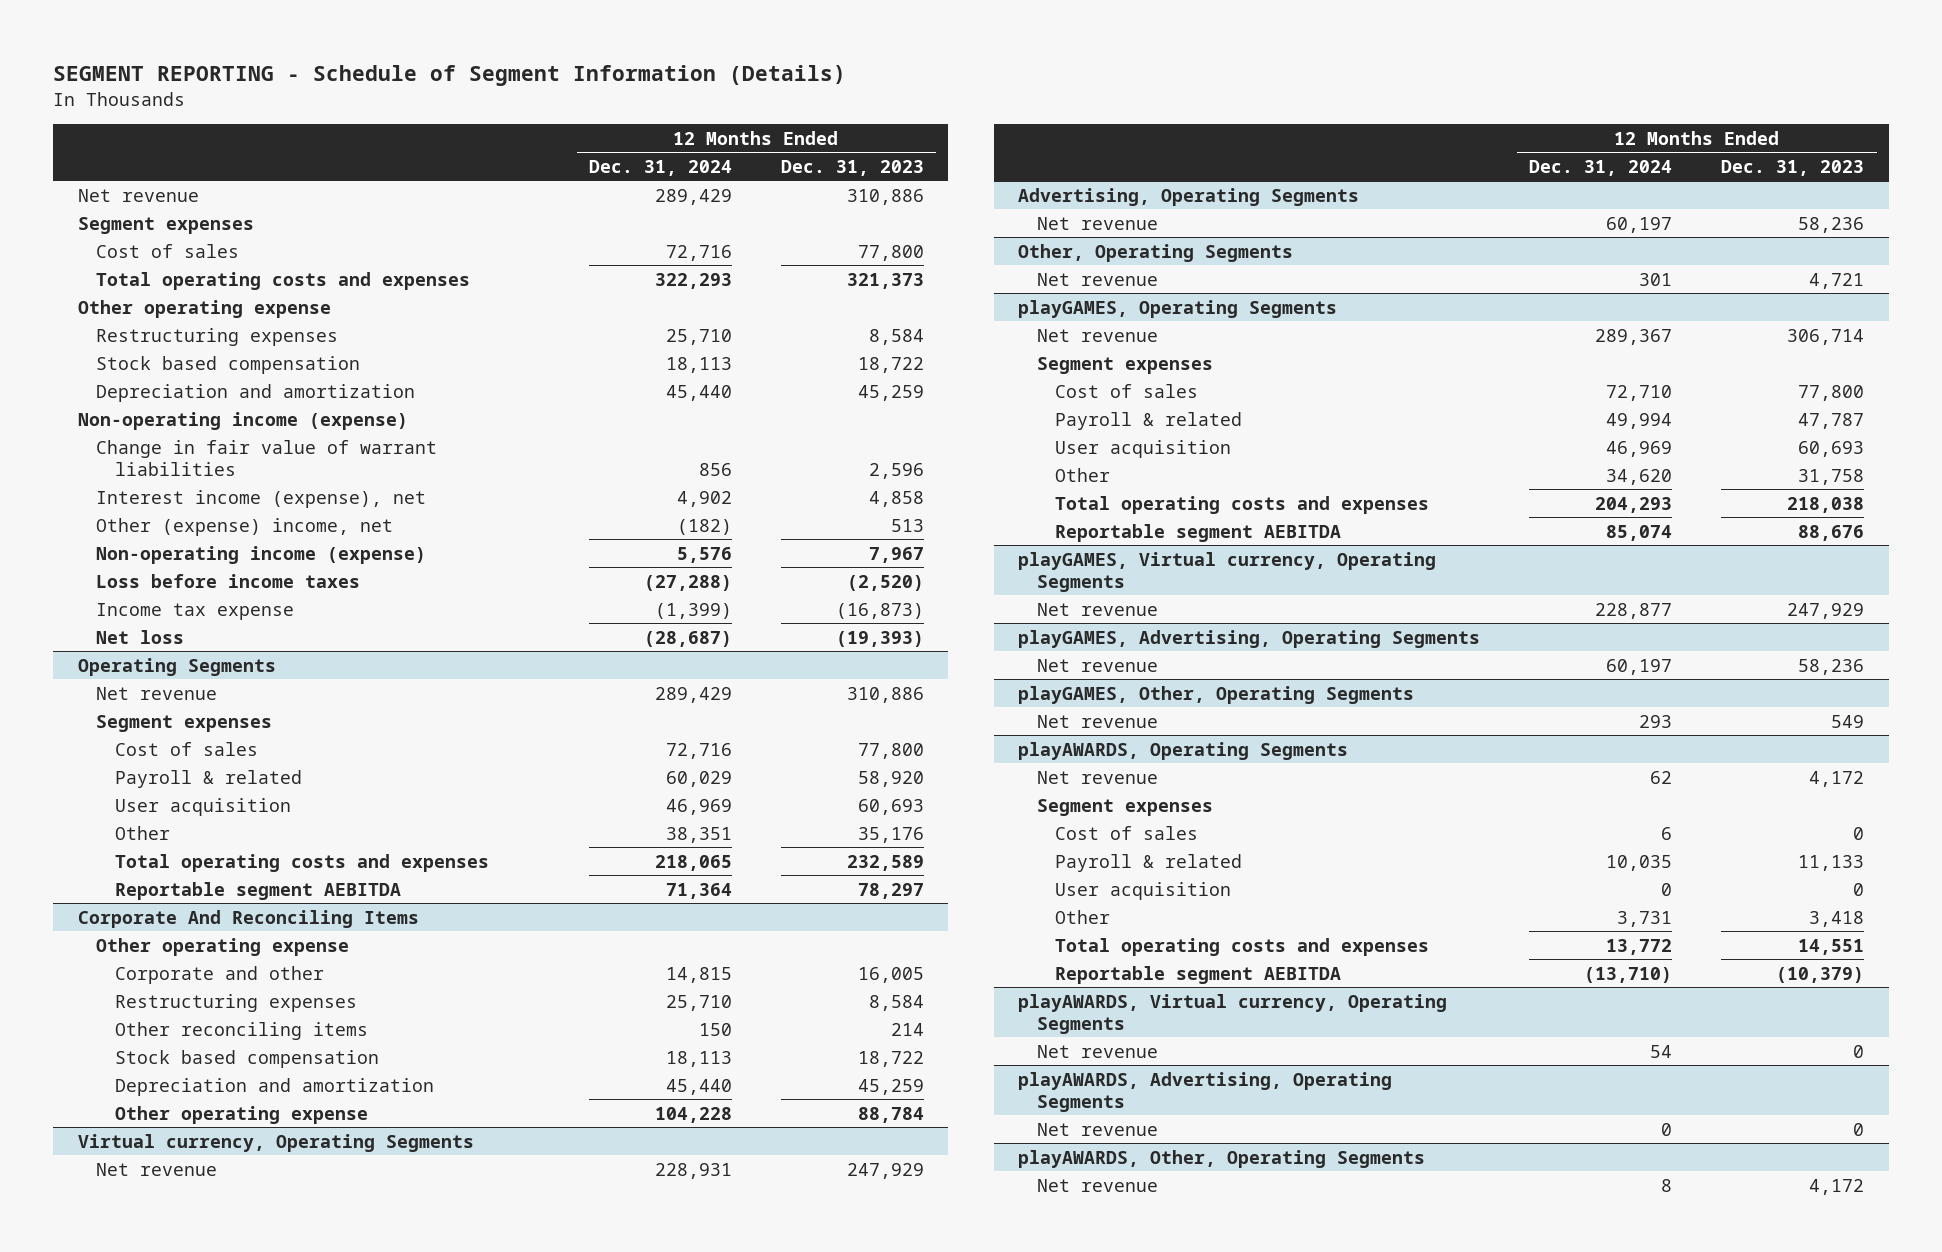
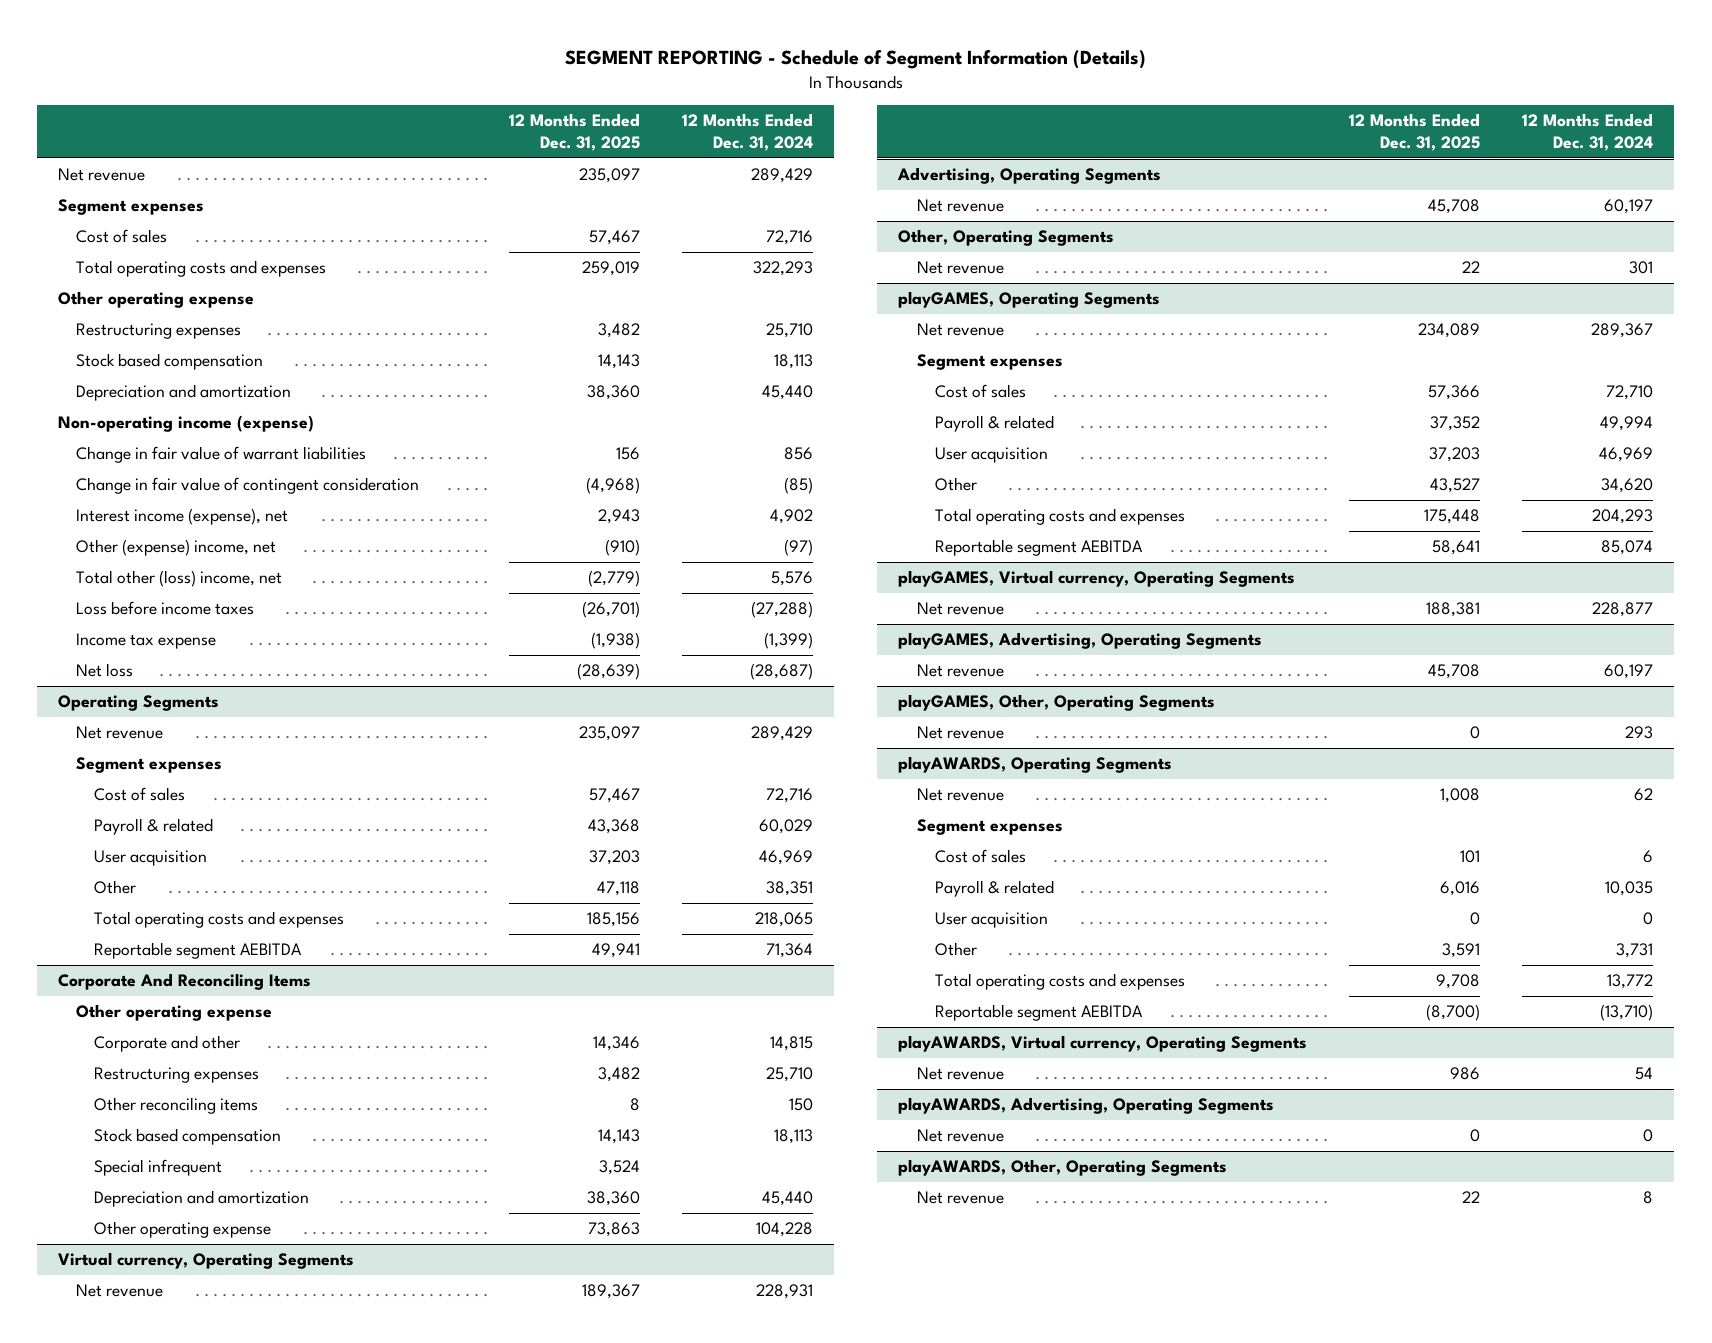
[780,159,924,176] Dec. 31, 2023 -> none
none -> [509,113,641,152] 12 Months Ended Dec. 31, 2025
none -> [76,477,420,495] Change in fair value of contingent consideration
[676,518,732,535] (182) -> [784,539,814,557] (97)
[96,545,427,564] Non-operating income (expense) -> [76,570,283,588] Total other (loss) income, net
none -> [94,1159,223,1177] Special infrequent

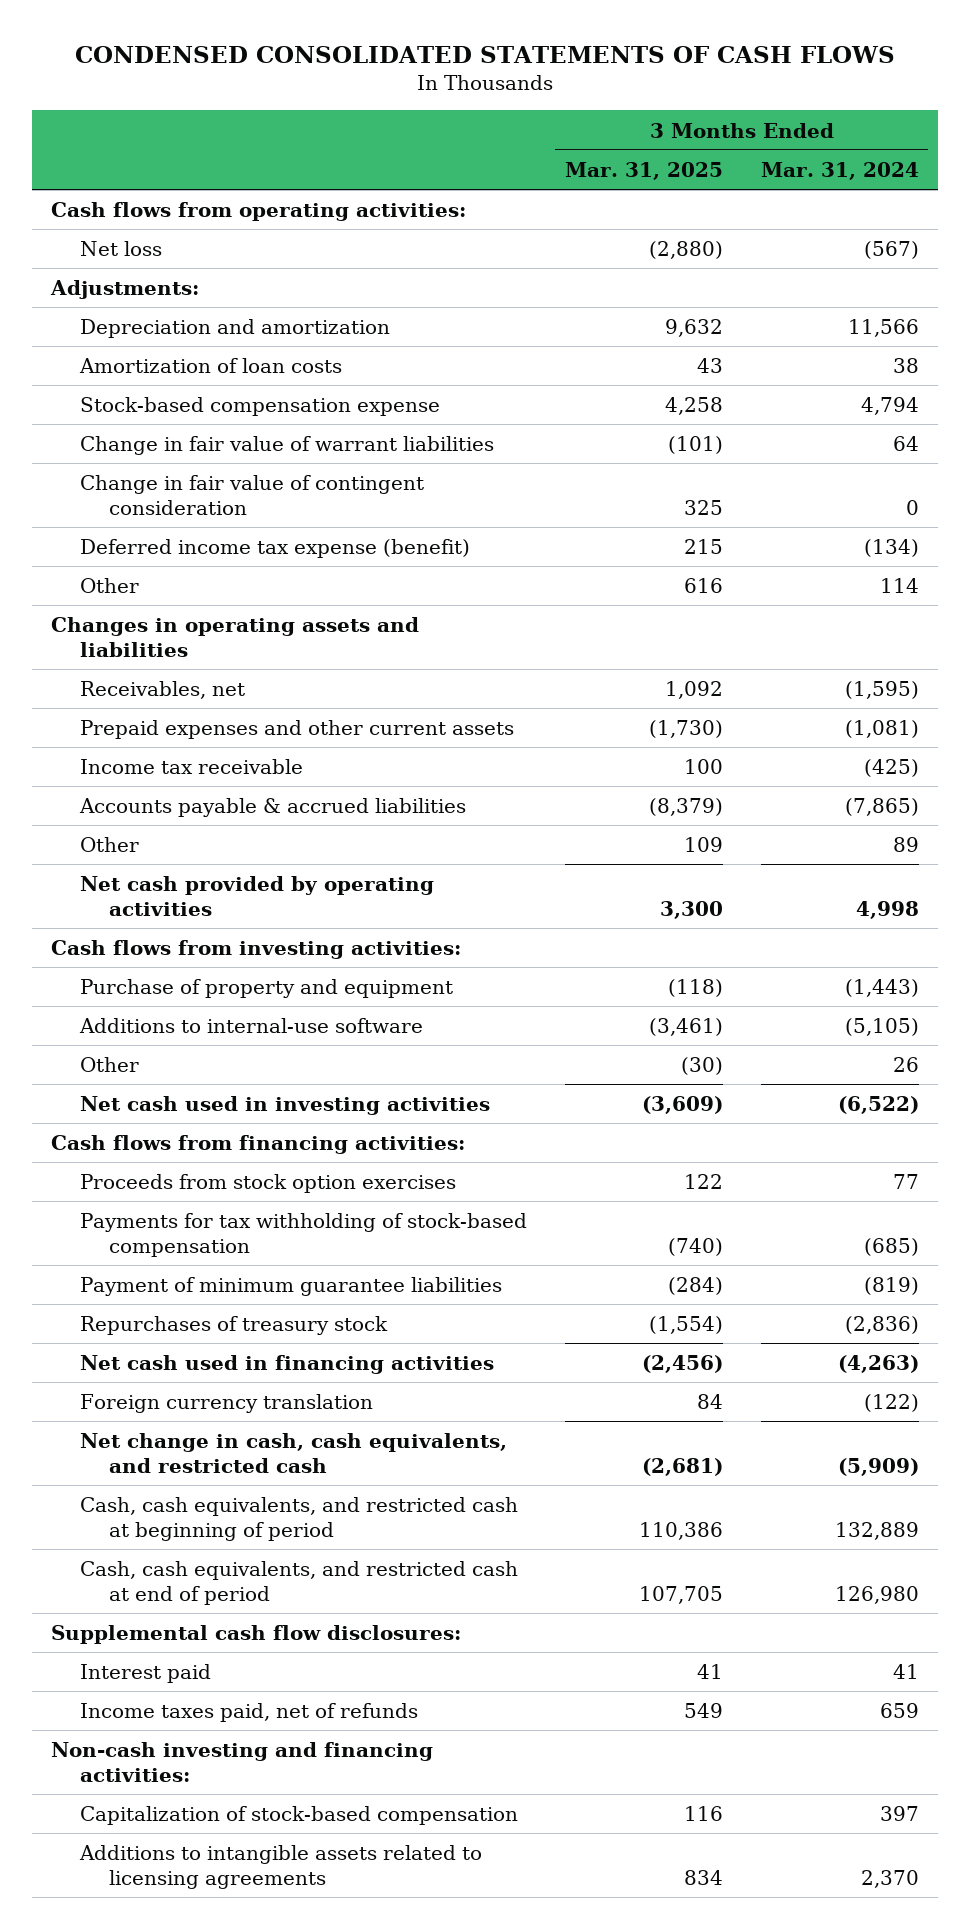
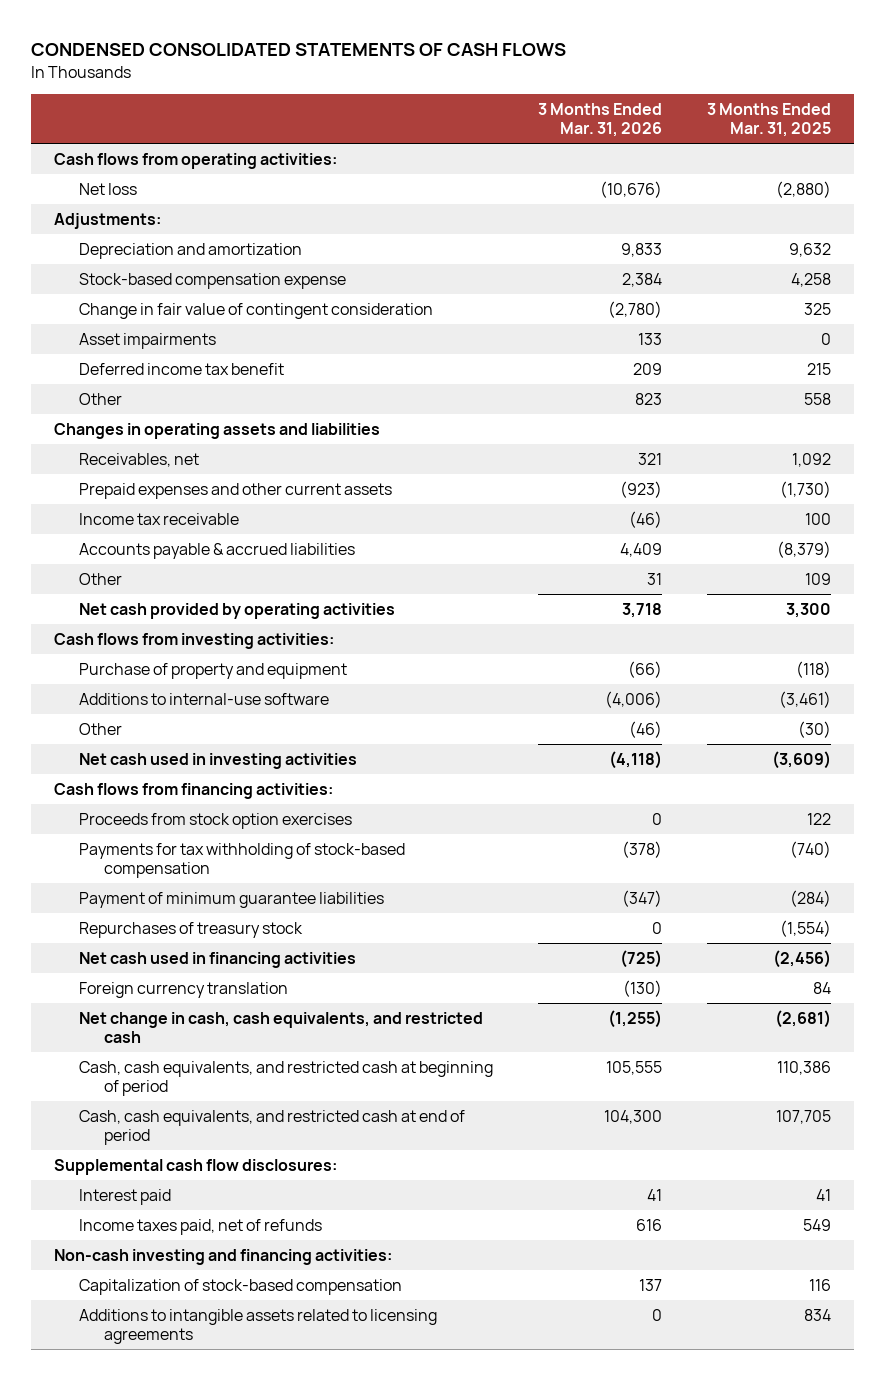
[760,161,919,180] Mar. 31, 2024 -> none
none -> [537,102,662,138] 3 Months Ended Mar. 31, 2026
[78,358,342,374] Amortization of loan costs -> none
[79,436,494,456] Change in fair value of warrant liabilities -> none
none -> [78,332,216,349] Asset impairments
[79,539,470,559] Deferred income tax expense (benefit) -> [78,362,284,375] Deferred income tax benefit
[683,578,723,594] 616 -> [804,392,832,405] 558

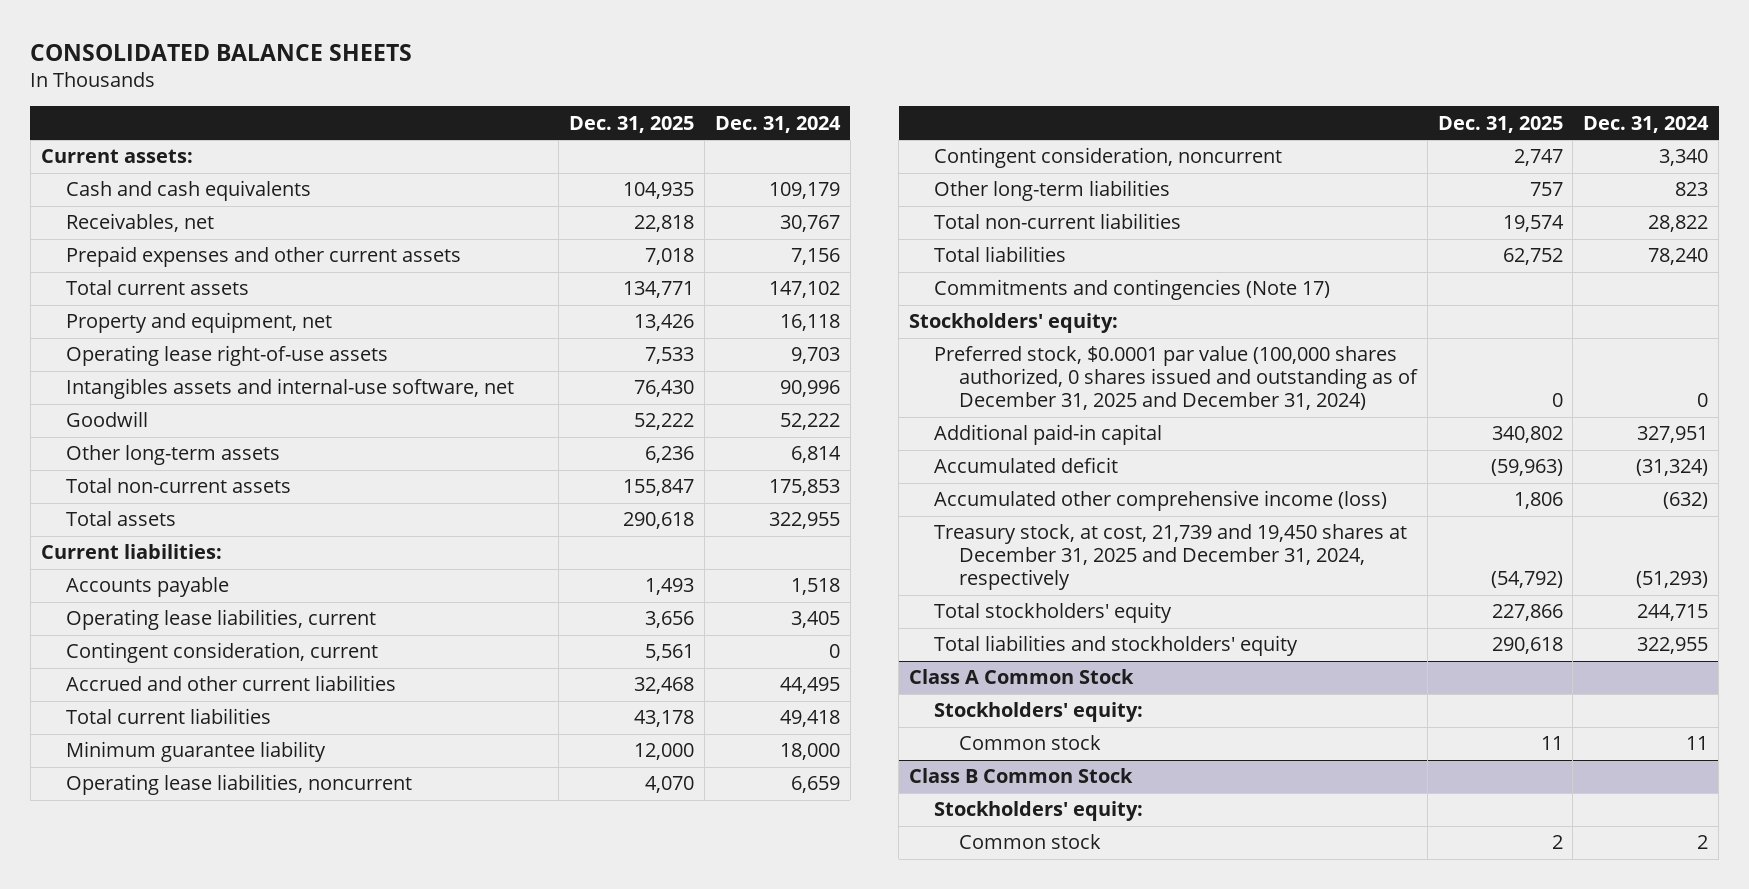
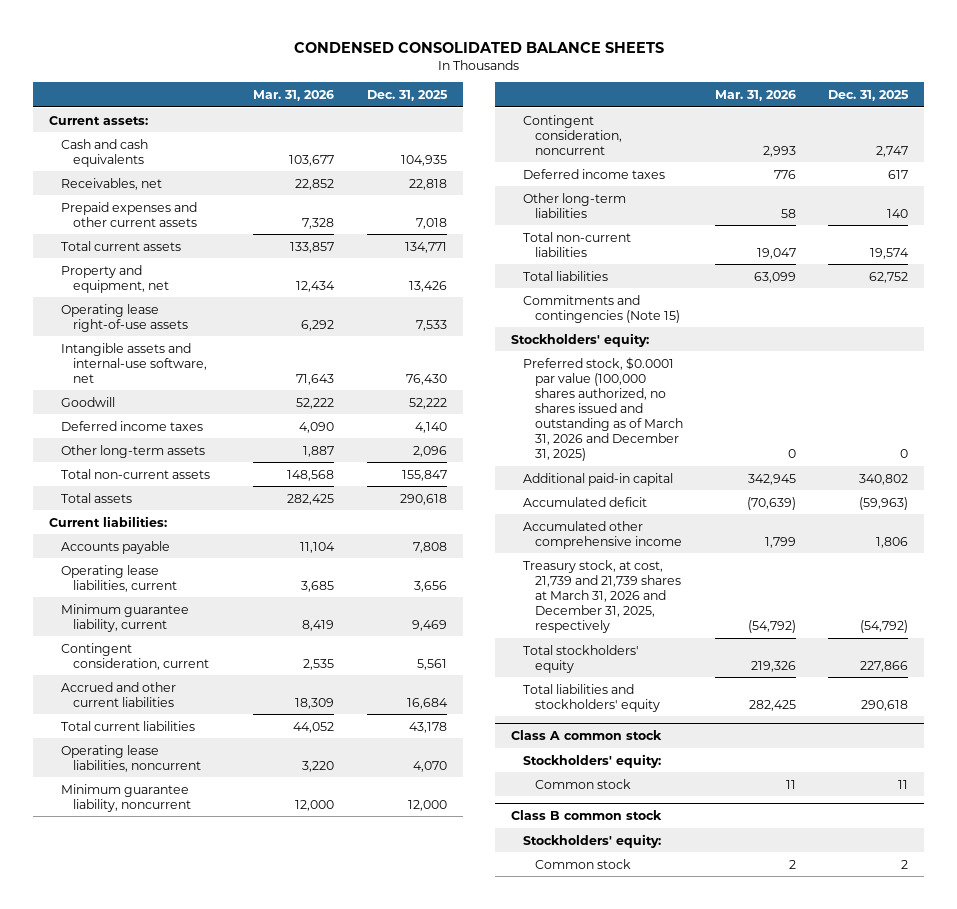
[30,43,413,61] CONSOLIDATED BALANCE SHEETS -> [293,41,664,53] CONDENSED CONSOLIDATED BALANCE SHEETS
[714,115,841,133] Dec. 31, 2024 -> none
none -> [253,90,335,102] Mar. 31, 2026
[65,378,514,400] Intangibles assets and internal-use software, net -> [61,342,207,383] Intangible assets and internal-use software, net
none -> [61,420,204,431] Deferred income taxes
[645,446,695,464] 6,236 -> [412,445,447,457] 2,096
[645,578,695,596] 1,493 -> [412,541,447,553] 7,808
none -> [61,603,190,632] Minimum guarantee liability, current
[634,677,695,695] 32,468 -> [406,697,448,709] 16,684
[65,741,326,763] Minimum guarantee liability -> none
none -> [61,783,191,812] Minimum guarantee liability, noncurrent
none -> [522,168,665,179] Deferred income taxes
[1529,182,1563,197] 757 -> [887,208,909,218] 140
[934,279,1331,301] Commitments and contingencies (Note 17) -> [522,294,680,323] Commitments and contingencies (Note 15)
[934,346,1419,411] Preferred stock, $0.0001 par value (100,000 shares authorized, 0 shares issued and outstanding as of December 31, 2025 and December 31, 2024) -> [522,356,683,461] Preferred stock, $0.0001 par value (100,000 shares authorized, no shares issued and outstanding as of March 31, 2026 and December 31, 2025)
[934,490,1388,512] Accumulated other comprehensive income (loss) -> [522,520,682,549] Accumulated other comprehensive income
[934,524,1408,591] Treasury stock, at cost, 21,739 and 19,450 shares at December 31, 2025 and December 31, 2024, respectively -> [522,559,681,633] Treasury stock, at cost, 21,739 and 21,739 shares at March 31, 2026 and December 31, 2025, respectively
[909,669,1135,685] Class A Common Stock -> [510,730,662,741] Class A common stock
[909,768,1134,784] Class B Common Stock -> [510,810,662,821] Class B common stock

